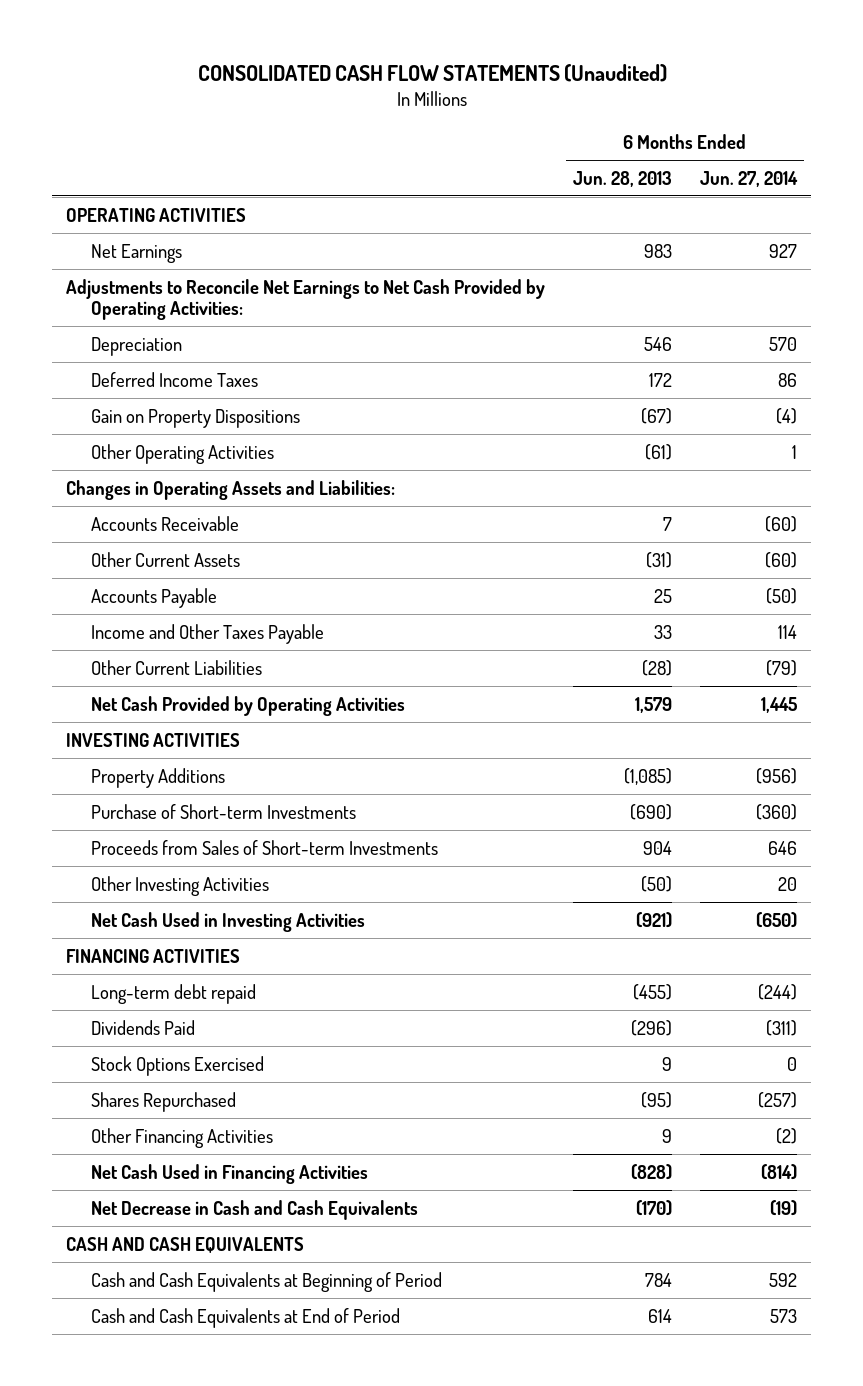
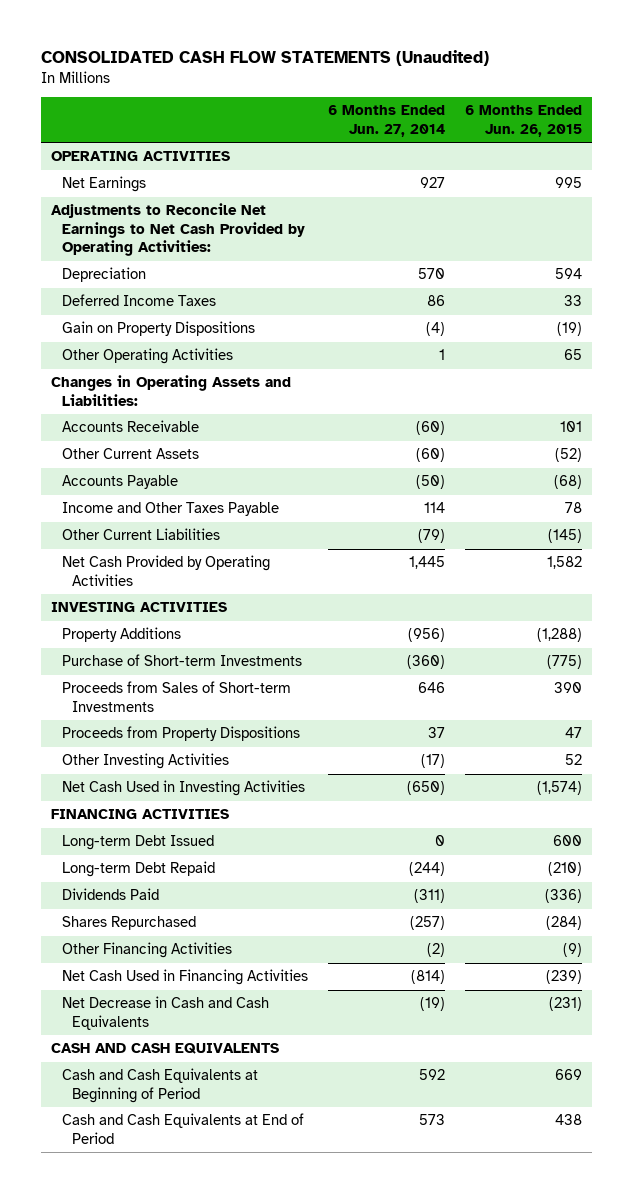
[573,170,673,187] Jun. 28, 2013 -> none
none -> [464,105,582,137] 6 Months Ended Jun. 26, 2015
none -> [61,726,300,742] Proceeds from Property Dispositions
[777,876,797,891] 20 -> [420,754,445,769] (17)
none -> [61,835,214,851] Long-term Debt Issued
[90,983,256,1004] Long-term debt repaid -> [61,861,215,878] Long-term Debt Repaid
[90,1055,264,1076] Stock Options Exercised -> none

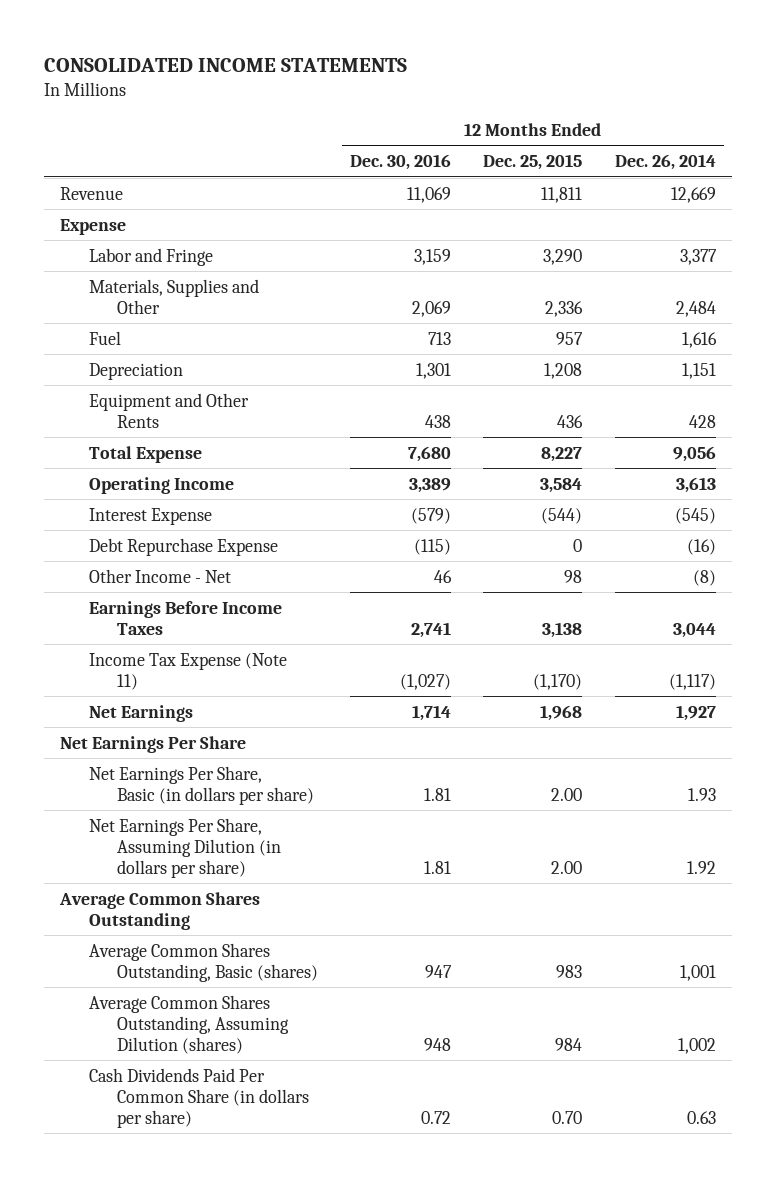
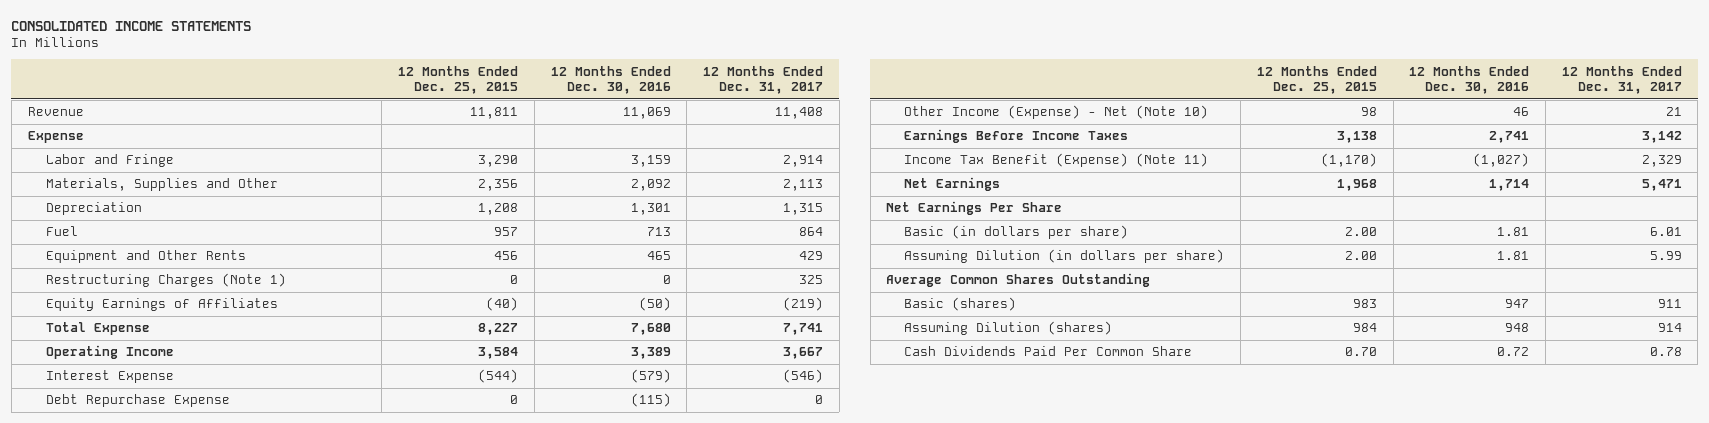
[614,154,716,171] Dec. 26, 2014 -> none
none -> [703,65,824,94] 12 Months Ended Dec. 31, 2017
[412,300,452,317] 2,069 -> [630,179,671,192] 2,092
[545,300,584,317] 2,336 -> [478,179,519,192] 2,356
[88,330,121,345] Fuel -> [45,226,78,237] Fuel
[425,414,452,428] 438 -> [646,251,671,261] 465
[557,414,584,428] 436 -> [494,251,519,261] 456
none -> [45,273,286,288] Restructuring Charges (Note 1)
none -> [45,298,278,312] Equity Earnings of Affiliates
[88,568,231,583] Other Income - Net -> [904,105,1209,120] Other Income (Expense) - Net (Note 10)
[88,652,287,690] Income Tax Expense (Note 11) -> [904,153,1209,168] Income Tax Benefit (Expense) (Note 11)
[88,765,315,805] Net Earnings Per Share, Basic (in dollars per share) -> [904,225,1129,240] Basic (in dollars per share)
[88,817,282,879] Net Earnings Per Share, Assuming Dilution (in dollars per share) -> [904,249,1225,264] Assuming Dilution (in dollars per share)
[88,942,319,982] Average Common Shares Outstanding, Basic (shares) -> [904,297,1017,312] Basic (shares)
[88,994,290,1055] Average Common Shares Outstanding, Assuming Dilution (shares) -> [904,321,1113,336] Assuming Dilution (shares)
[88,1067,310,1129] Cash Dividends Paid Per Common Share (in dollars per share) -> [904,346,1193,357] Cash Dividends Paid Per Common Share

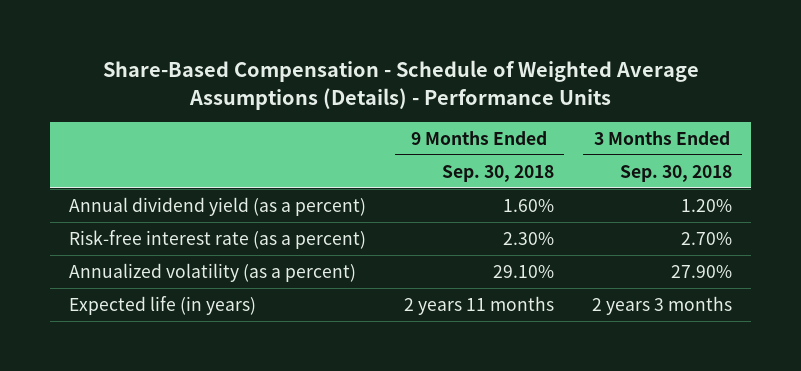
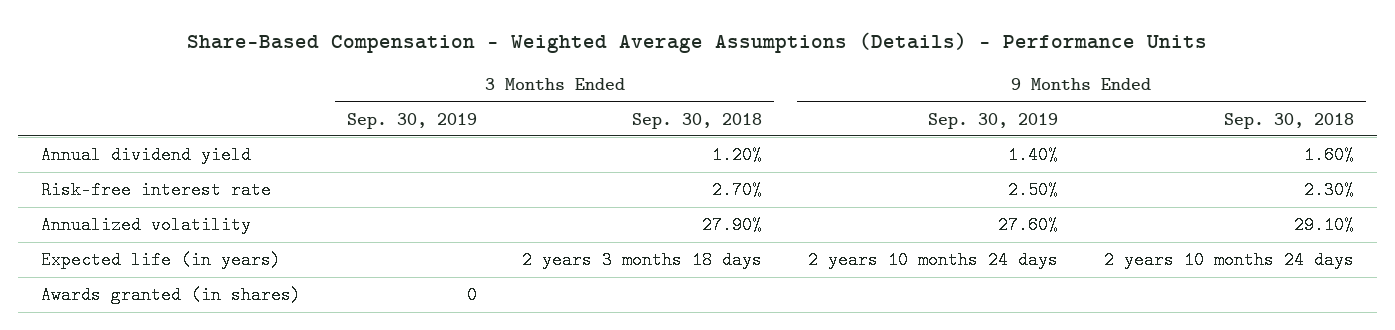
[102,60,699,110] Share-Based Compensation - Schedule of Weighted Average Assumptions (Details) - Performance Units -> [187,31,1208,53] Share-Based Compensation - Weighted Average Assumptions (Details) - Performance Units
none -> [346,112,477,129] Sep. 30, 2019
none -> [928,112,1059,129] Sep. 30, 2019
[69,196,367,216] Annual dividend yield (as a percent) -> [40,146,251,165] Annual dividend yield
[69,229,367,249] Risk-free interest rate (as a percent) -> [40,181,271,200] Risk-free interest rate
[69,262,357,282] Annualized volatility (as a percent) -> [40,216,251,235] Annualized volatility
[404,295,555,315] 2 years 11 months -> [1104,251,1355,270] 2 years 10 months 24 days
[592,295,733,315] 2 years 3 months -> [522,251,763,270] 2 years 3 months 18 days
none -> [40,286,301,305] Awards granted (in shares)

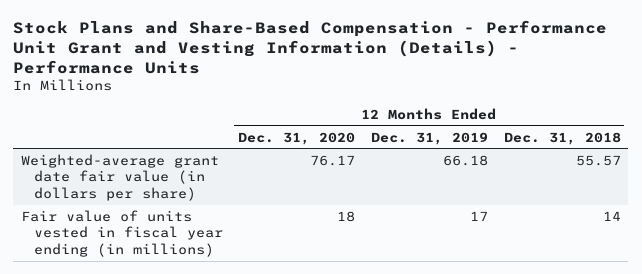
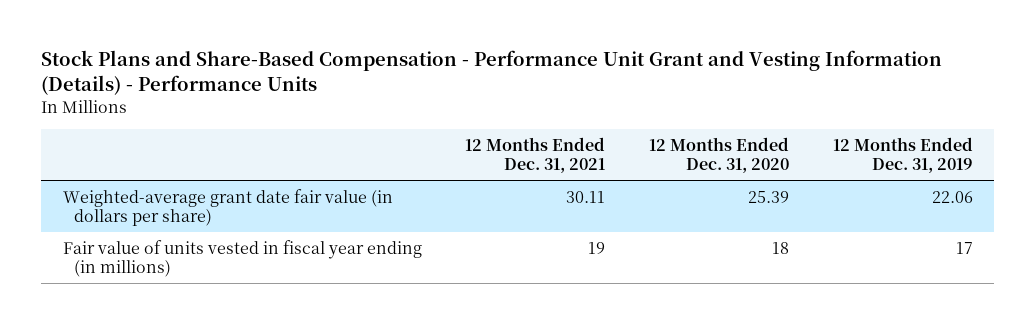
[503,131,621,145] Dec. 31, 2018 -> none
none -> [465,137,606,174] 12 Months Ended Dec. 31, 2021
[310,154,356,166] 76.17 -> [747,190,789,203] 25.39
[442,154,488,166] 66.18 -> [931,190,973,203] 22.06

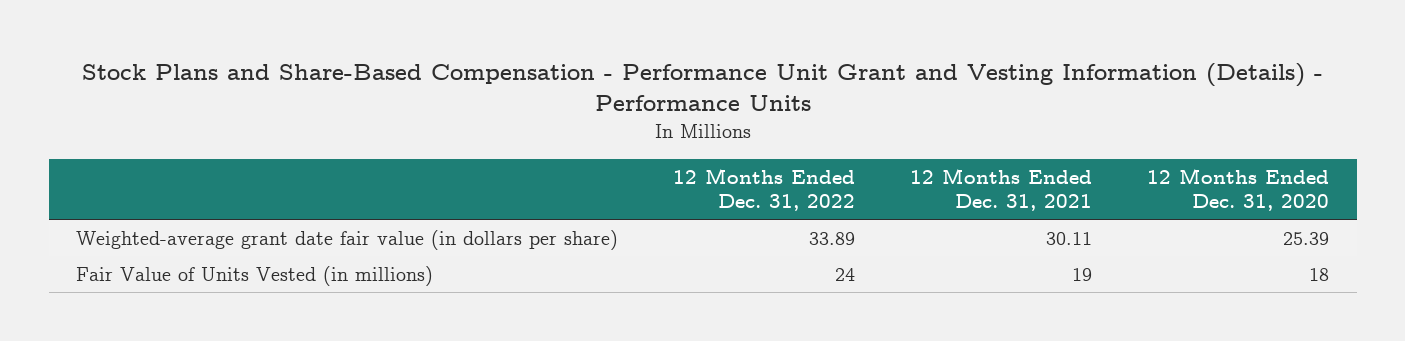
[832,137,973,174] 12 Months Ended Dec. 31, 2019 -> none
none -> [673,167,856,212] 12 Months Ended Dec. 31, 2022
[62,239,422,277] Fair value of units vested in fiscal year ending (in millions) -> [76,265,434,286] Fair Value of Units Vested (in millions)

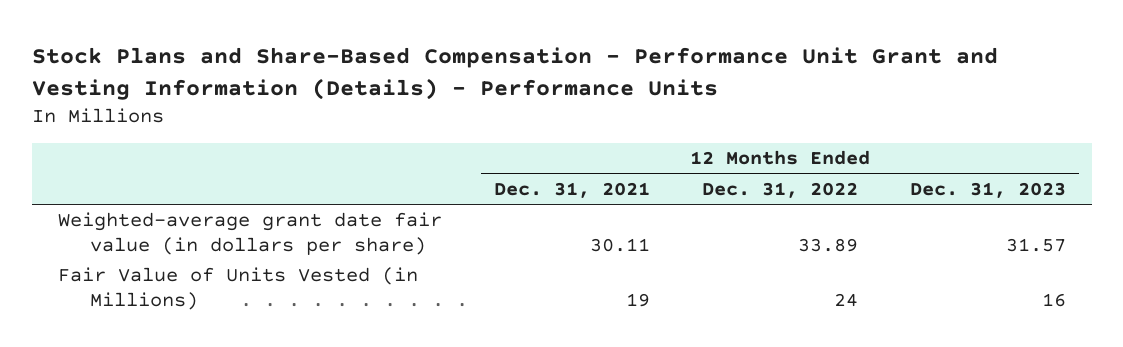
[1147,167,1330,212] 12 Months Ended Dec. 31, 2020 -> none
none -> [909,181,1066,198] Dec. 31, 2023
[76,265,434,286] Fair Value of Units Vested (in millions) -> [57,267,418,311] Fair Value of Units Vested (in Millions)

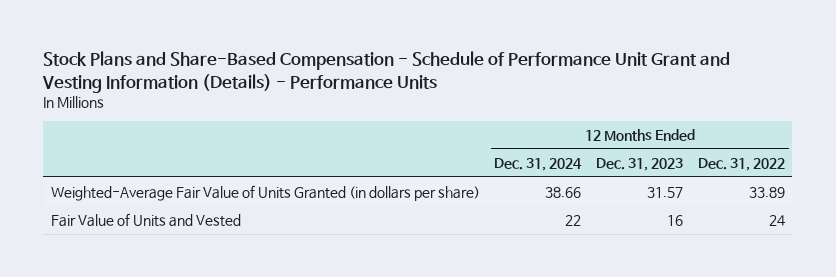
[31,47,998,100] Stock Plans and Share-Based Compensation - Performance Unit Grant and Vesting Information (Details) - Performance Units -> [42,51,731,93] Stock Plans and Share-Based Compensation - Schedule of Performance Unit Grant and Vesting Information (Details) - Performance Units
[493,181,650,198] Dec. 31, 2021 -> none
none -> [494,158,583,172] Dec. 31, 2024
[57,212,442,256] Weighted-average grant date fair value (in dollars per share) -> [50,185,480,202] Weighted-Average Fair Value of Units Granted (in dollars per share)
[57,267,418,311] Fair Value of Units Vested (in Millions) -> [50,213,241,228] Fair Value of Units and Vested

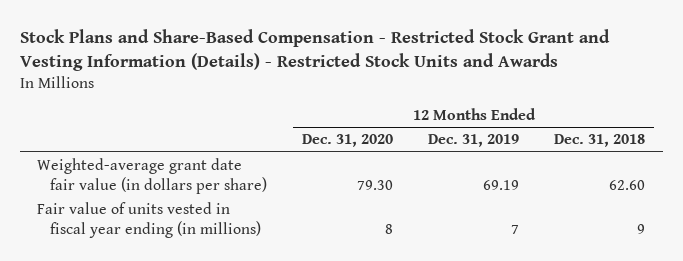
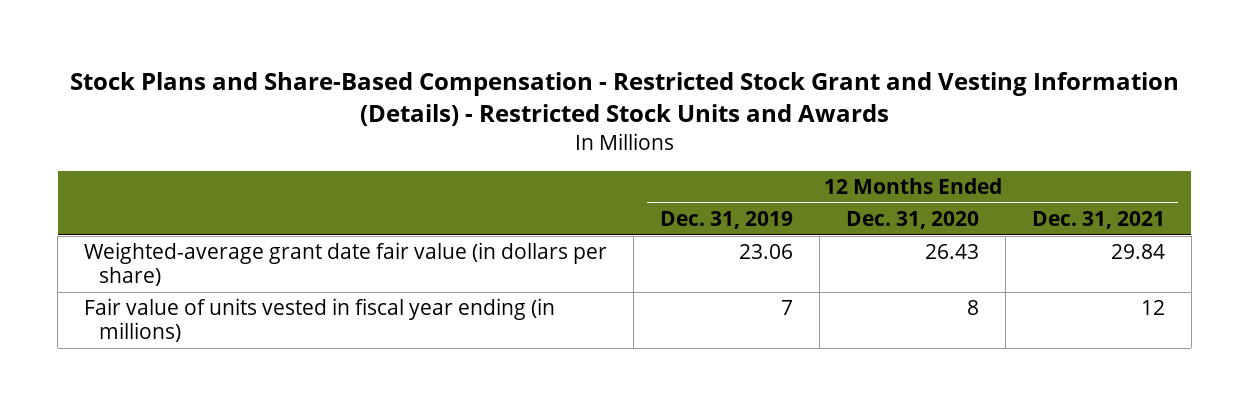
[554,134,646,148] Dec. 31, 2018 -> none
none -> [1032,211,1166,230] Dec. 31, 2021
[356,179,393,190] 79.30 -> [925,244,980,260] 26.43
[483,179,520,190] 69.19 -> [739,244,794,260] 23.06

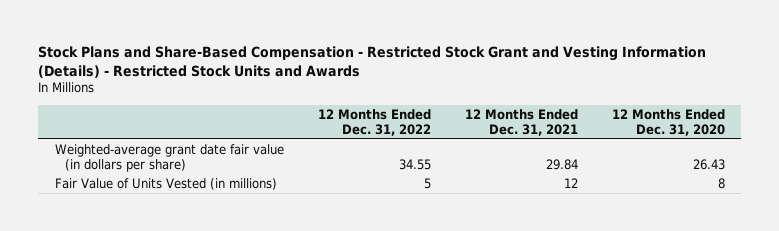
[660,211,794,230] Dec. 31, 2019 -> none
none -> [317,108,431,136] 12 Months Ended Dec. 31, 2022
[84,298,556,343] Fair value of units vested in fiscal year ending (in millions) -> [54,178,277,191] Fair Value of Units Vested (in millions)

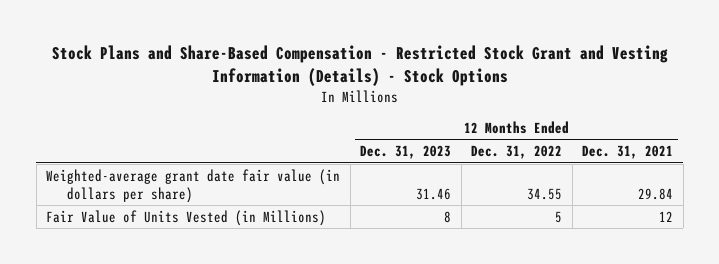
[37,45,706,78] Stock Plans and Share-Based Compensation - Restricted Stock Grant and Vesting Information (Details) - Restricted Stock Units and Awards -> [51,45,668,86] Stock Plans and Share-Based Compensation - Restricted Stock Grant and Vesting Information (Details) - Stock Options
[611,108,725,136] 12 Months Ended Dec. 31, 2020 -> none
none -> [360,145,452,160] Dec. 31, 2023
[54,178,277,191] Fair Value of Units Vested (in millions) -> [46,209,327,226] Fair Value of Units Vested (in Millions)

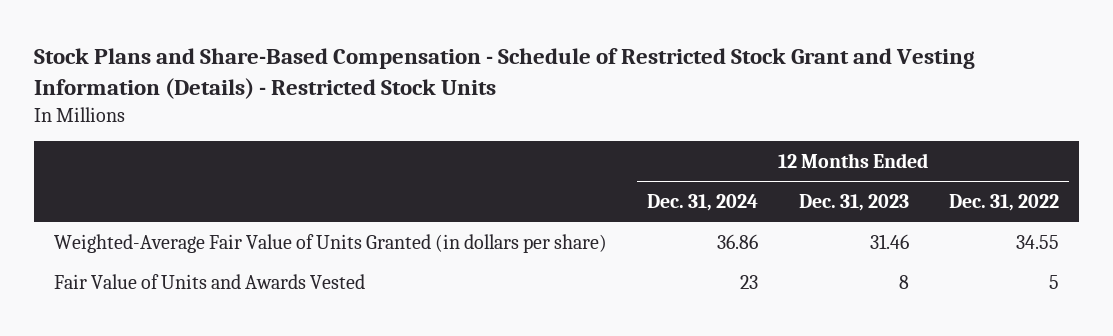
[51,45,668,86] Stock Plans and Share-Based Compensation - Restricted Stock Grant and Vesting Information (Details) - Stock Options -> [33,48,975,100] Stock Plans and Share-Based Compensation - Schedule of Restricted Stock Grant and Vesting Information (Details) - Restricted Stock Units
[582,145,674,160] Dec. 31, 2021 -> none
none -> [647,193,759,211] Dec. 31, 2024
[46,168,341,203] Weighted-average grant date fair value (in dollars per share) -> [53,233,607,253] Weighted-Average Fair Value of Units Granted (in dollars per share)
[46,209,327,226] Fair Value of Units Vested (in Millions) -> [53,273,365,289] Fair Value of Units and Awards Vested

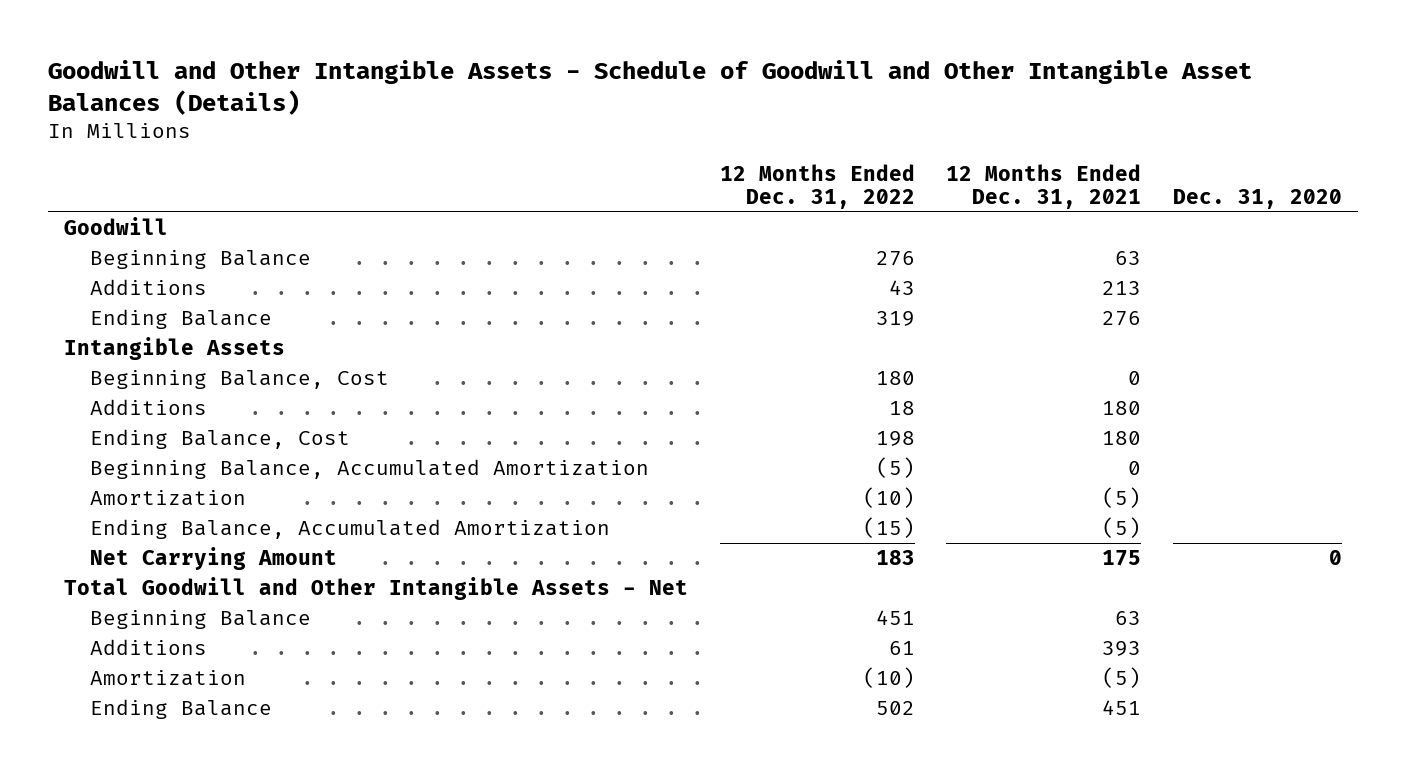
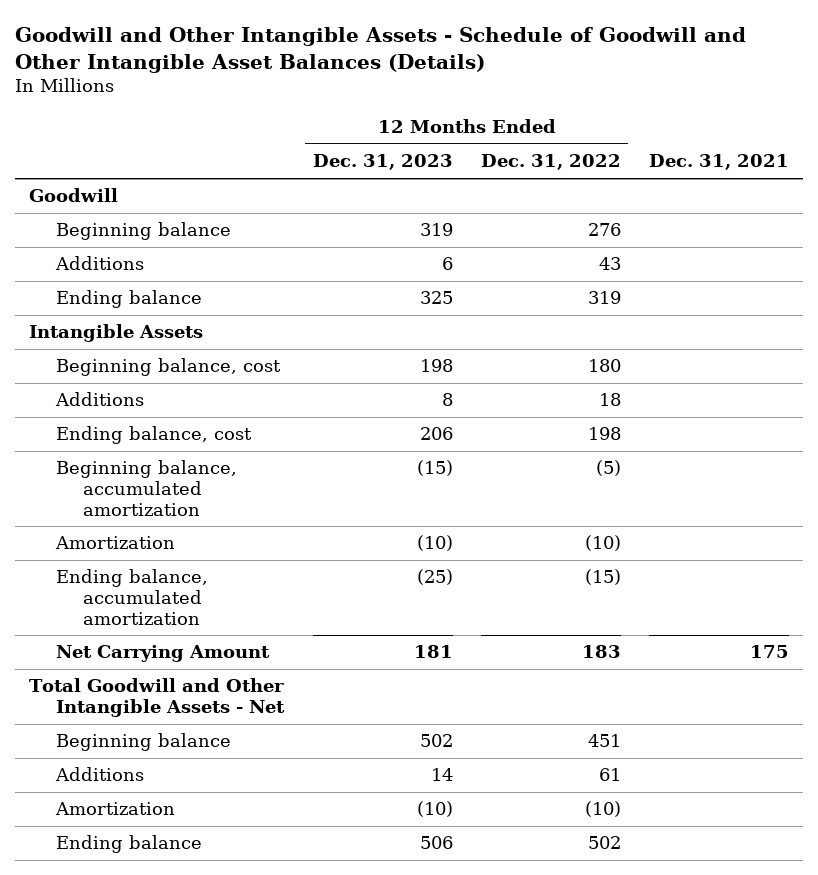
[946,163,1142,210] 12 Months Ended Dec. 31, 2021 -> none
[1173,189,1343,210] Dec. 31, 2020 -> none
none -> [312,154,453,171] Dec. 31, 2023
none -> [648,154,789,171] Dec. 31, 2021
[89,249,311,269] Beginning Balance -> [56,222,232,241] Beginning balance
[89,308,272,329] Ending Balance -> [56,290,203,309] Ending balance
[89,369,389,389] Beginning Balance, Cost -> [56,358,282,377] Beginning balance, cost
[89,428,350,449] Ending Balance, Cost -> [56,426,253,445] Ending balance, cost
[89,458,649,479] Beginning Balance, Accumulated Amortization -> [56,460,238,516] Beginning balance, accumulated amortization
[89,518,610,539] Ending Balance, Accumulated Amortization -> [56,569,209,625] Ending balance, accumulated amortization
[89,609,311,629] Beginning Balance -> [56,733,232,752] Beginning balance
[89,698,272,719] Ending Balance -> [56,835,203,854] Ending balance

